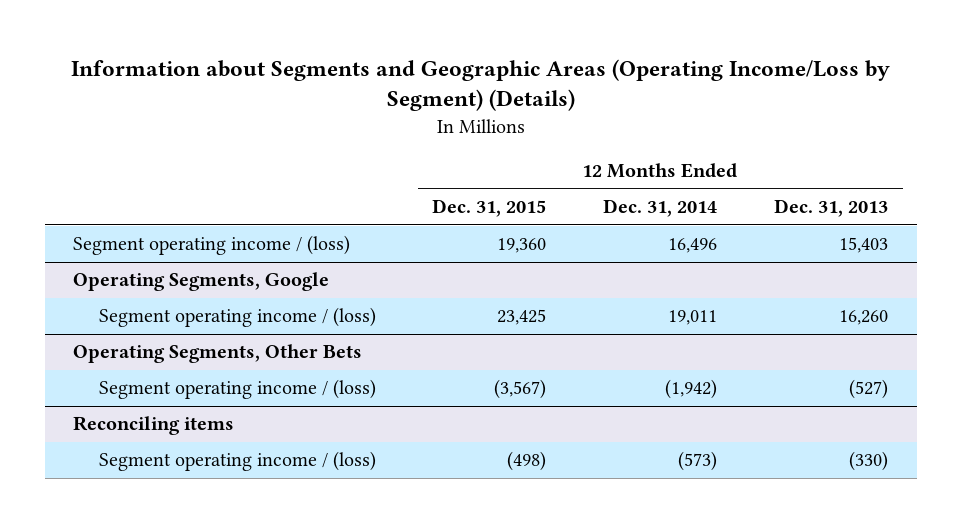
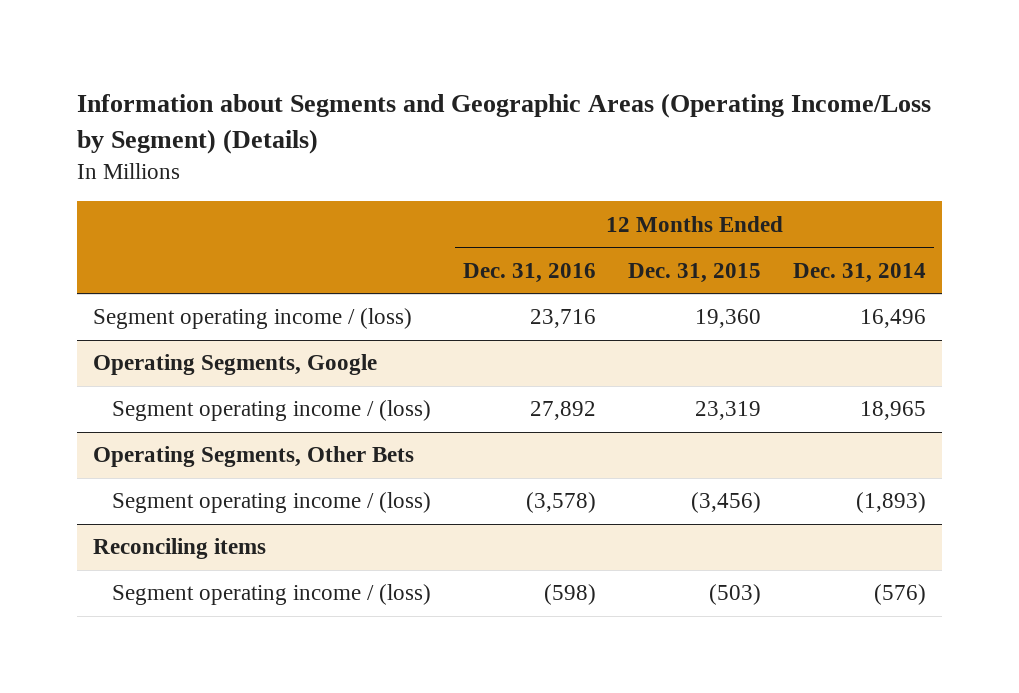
[774,199,889,218] Dec. 31, 2013 -> none
none -> [463,262,597,283] Dec. 31, 2016
[497,309,547,326] 23,425 -> [695,401,762,421] 23,319
[668,310,718,326] 19,011 -> [860,401,927,421] 18,965
[494,379,547,400] (3,567) -> [691,492,762,514] (3,456)
[665,379,718,400] (1,942) -> [856,492,927,514] (1,893)
[507,451,547,472] (498) -> [709,584,762,606] (503)
[678,451,718,472] (573) -> [874,584,927,606] (576)

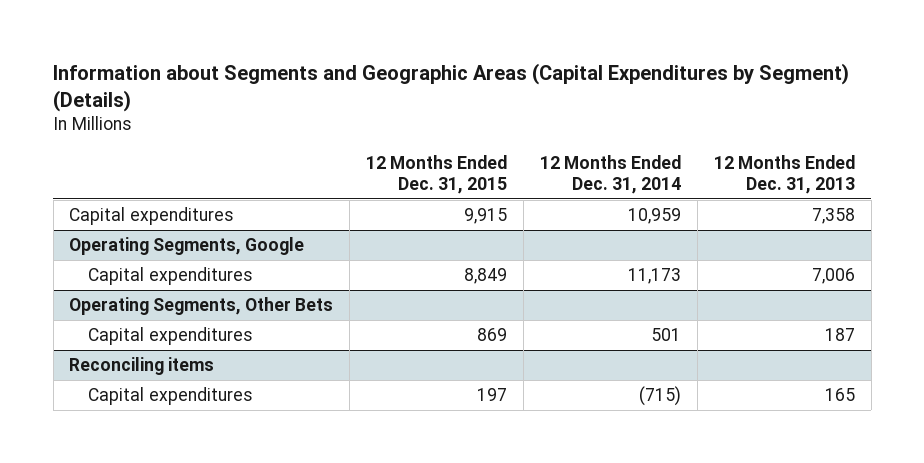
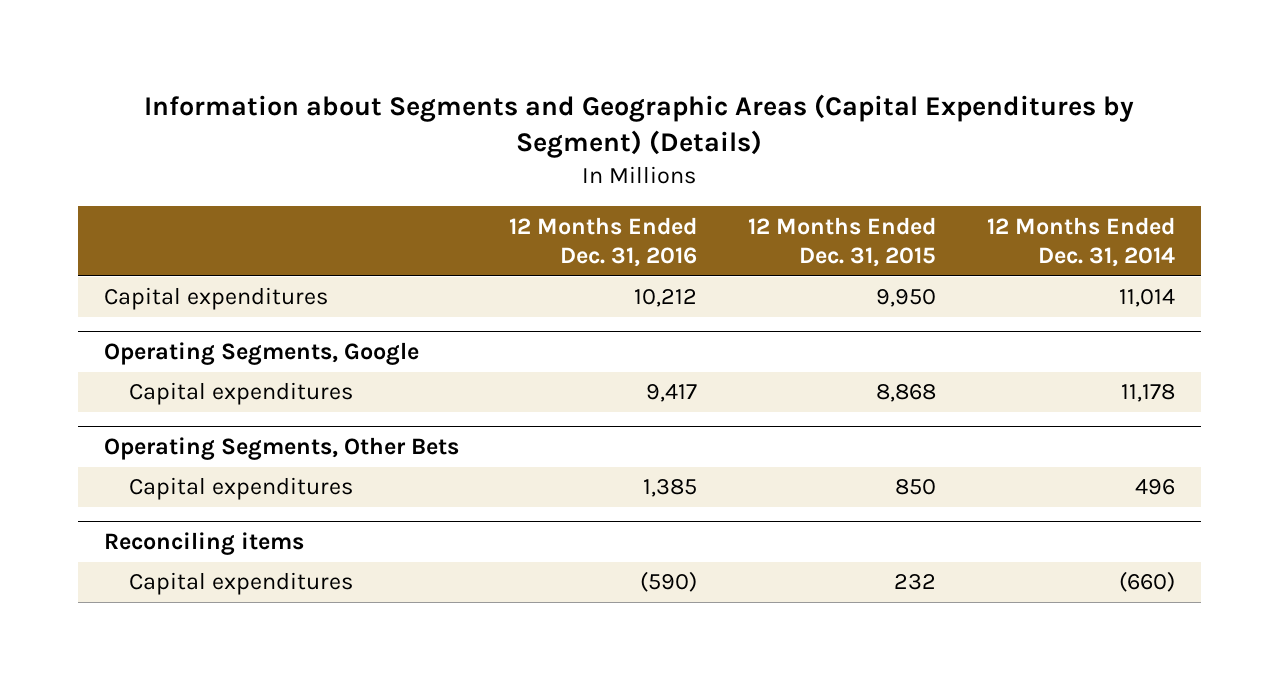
[713,154,855,194] 12 Months Ended Dec. 31, 2013 -> none
none -> [509,216,698,268] 12 Months Ended Dec. 31, 2016
[464,208,508,225] 9,915 -> [876,289,937,308] 9,950
[627,208,681,225] 10,959 -> [1119,289,1176,308] 11,014
[464,268,508,285] 8,849 -> [876,384,937,403] 8,868
[627,268,681,285] 11,173 -> [1121,384,1176,403] 11,178
[477,328,508,342] 869 -> [895,479,937,496] 850
[650,328,681,342] 501 -> [1135,479,1176,496] 496
[477,388,508,402] 197 -> [894,574,937,591] 232
[638,386,681,407] (715) -> [1119,571,1176,593] (660)

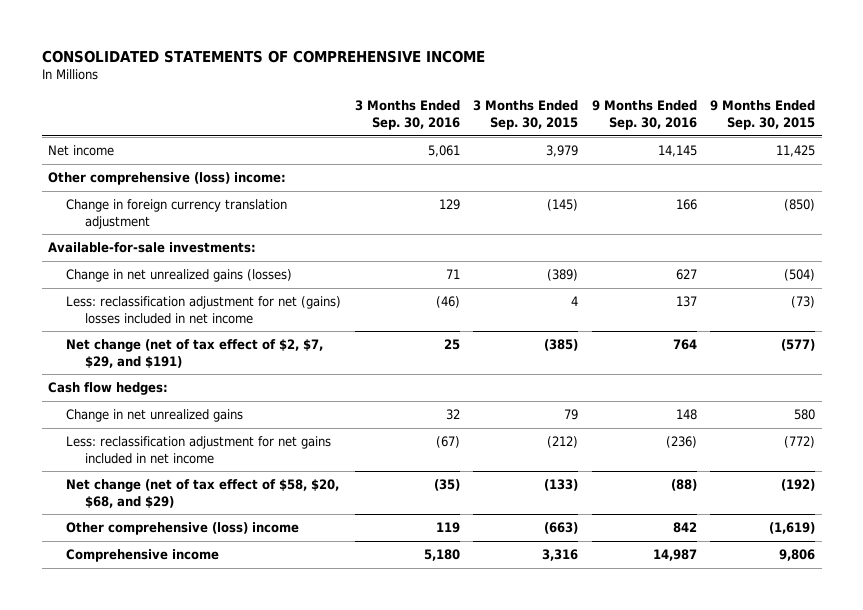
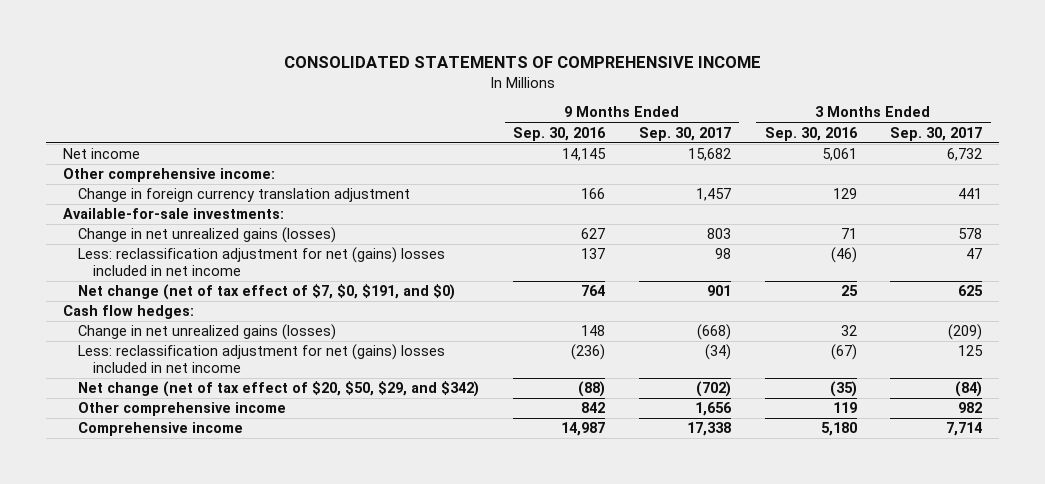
[473,100,579,131] 3 Months Ended Sep. 30, 2015 -> none
[709,100,815,131] 9 Months Ended Sep. 30, 2015 -> none
none -> [638,126,731,141] Sep. 30, 2017
none -> [890,126,983,141] Sep. 30, 2017
[48,172,287,186] Other comprehensive (loss) income: -> [62,168,275,183] Other comprehensive income:
[66,339,324,368] Net change (net of tax effect of $2, $7, $29, and $191) -> [78,284,456,301] Net change (net of tax effect of $7, $0, $191, and $0)
[66,409,244,423] Change in net unrealized gains -> [78,324,337,341] Change in net unrealized gains (losses)
[66,436,332,464] Less: reclassification adjustment for net gains included in net income -> [78,344,446,374] Less: reclassification adjustment for net (gains) losses included in net income
[66,479,340,508] Net change (net of tax effect of $58, $20, $68, and $29) -> [78,381,480,398] Net change (net of tax effect of $20, $50, $29, and $342)
[66,522,300,536] Other comprehensive (loss) income -> [78,402,287,417] Other comprehensive income

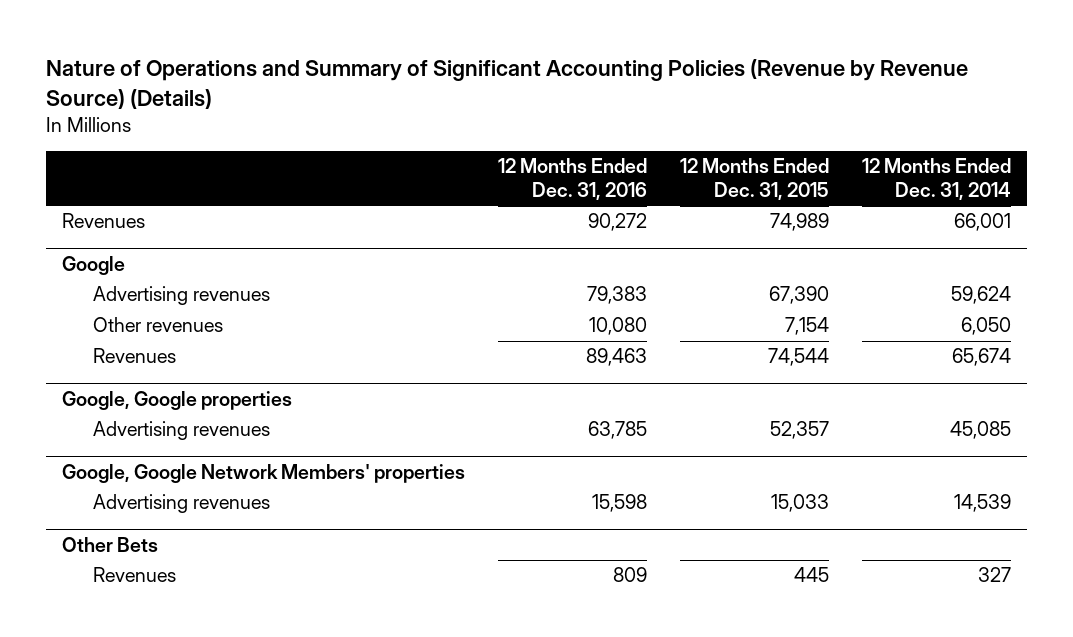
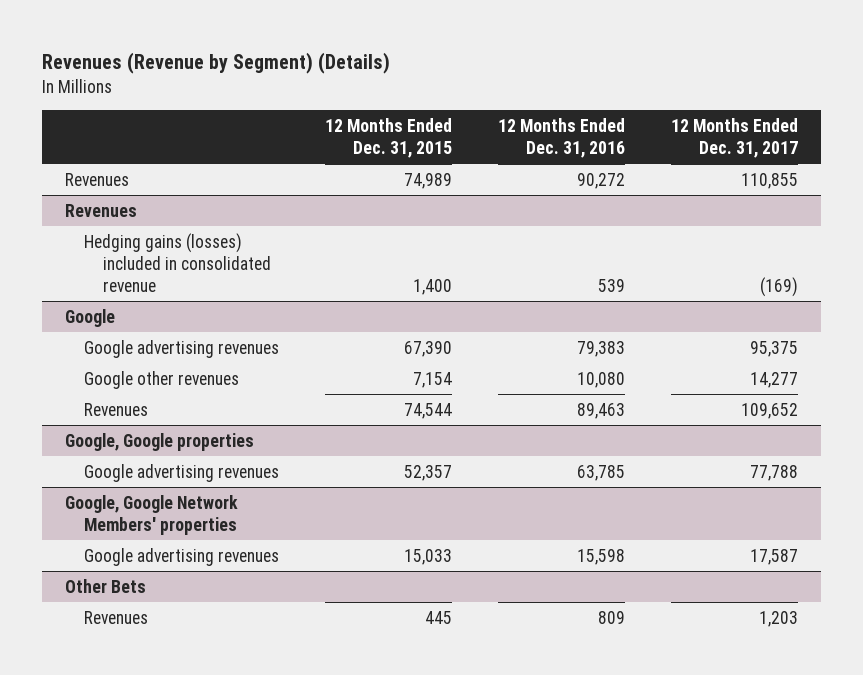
[45,58,968,109] Nature of Operations and Summary of Significant Accounting Policies (Revenue by Revenue Source) (Details) -> [41,52,390,75] Revenues (Revenue by Segment) (Details)
[861,158,1011,200] 12 Months Ended Dec. 31, 2014 -> none
none -> [670,117,798,158] 12 Months Ended Dec. 31, 2017
none -> [64,203,137,217] Revenues
none -> [84,232,272,292] Hedging gains (losses) included in consolidated revenue
[93,286,271,306] Advertising revenues -> [84,339,280,358] Google advertising revenues
[93,317,224,333] Other revenues -> [84,370,240,389] Google other revenues
[93,421,271,441] Advertising revenues -> [84,463,280,482] Google advertising revenues
[93,494,271,514] Advertising revenues -> [84,547,280,566] Google advertising revenues

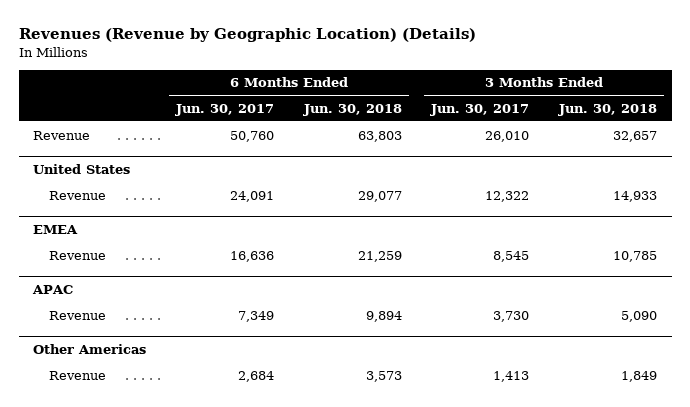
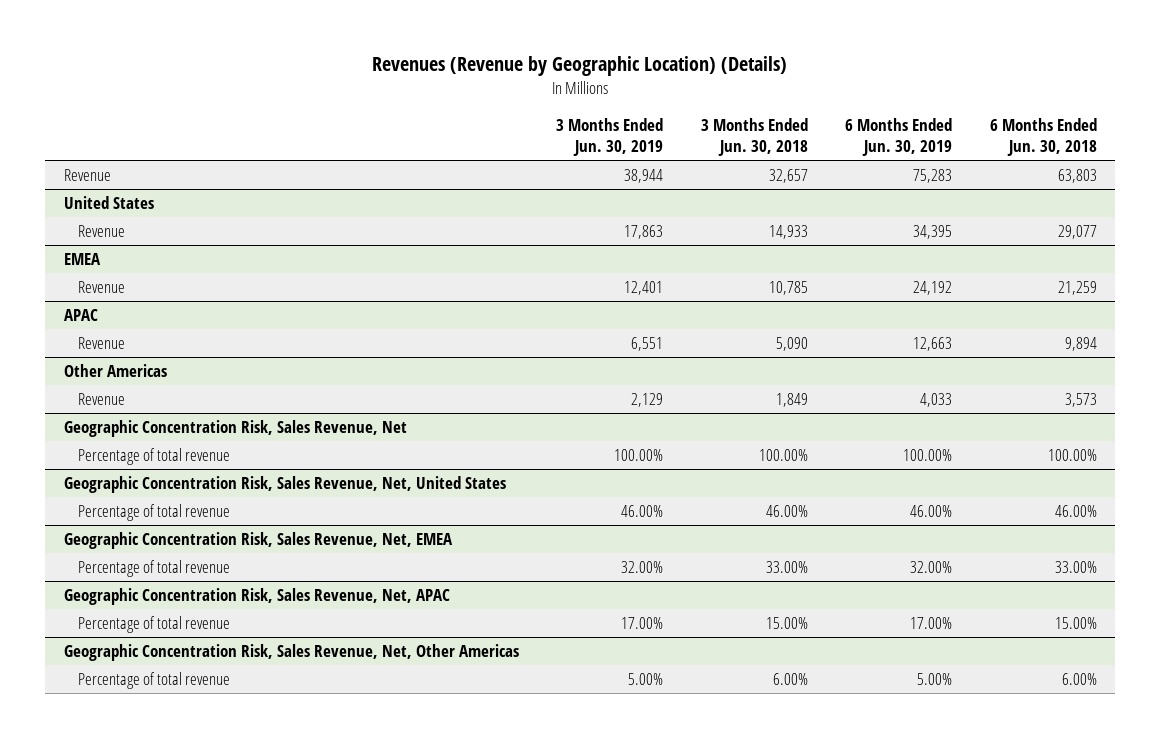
[175,103,275,116] Jun. 30, 2017 -> none
[430,103,530,116] Jun. 30, 2017 -> none
none -> [556,117,664,157] 3 Months Ended Jun. 30, 2019
none -> [845,117,953,157] 6 Months Ended Jun. 30, 2019
none -> [63,420,407,438] Geographic Concentration Risk, Sales Revenue, Net
none -> [78,448,231,466] Percentage of total revenue
none -> [63,476,506,494] Geographic Concentration Risk, Sales Revenue, Net, United States
none -> [78,504,231,522] Percentage of total revenue
none -> [63,532,453,550] Geographic Concentration Risk, Sales Revenue, Net, EMEA
none -> [78,560,231,578] Percentage of total revenue
none -> [63,588,450,606] Geographic Concentration Risk, Sales Revenue, Net, APAC
none -> [78,616,231,634] Percentage of total revenue
none -> [63,644,519,662] Geographic Concentration Risk, Sales Revenue, Net, Other Americas
none -> [78,672,231,690] Percentage of total revenue

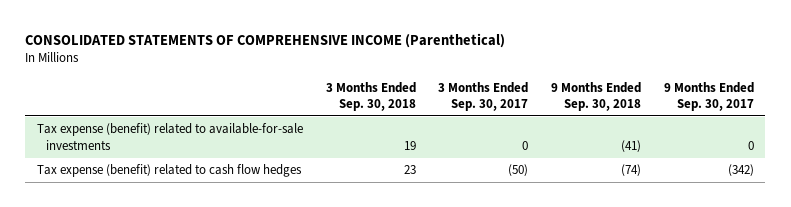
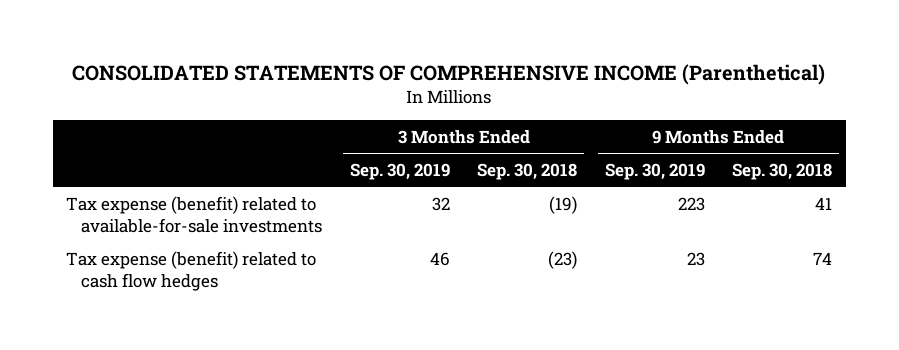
[438,81,529,111] 3 Months Ended Sep. 30, 2017 -> none
[663,81,754,111] 9 Months Ended Sep. 30, 2017 -> none
none -> [349,162,450,180] Sep. 30, 2019
none -> [604,162,705,180] Sep. 30, 2019
[403,140,416,150] 19 -> [549,195,578,214] (19)
[621,139,642,152] (41) -> [815,196,833,210] 41
[403,165,416,175] 23 -> [548,250,578,269] (23)
[621,164,642,177] (74) -> [813,251,833,265] 74

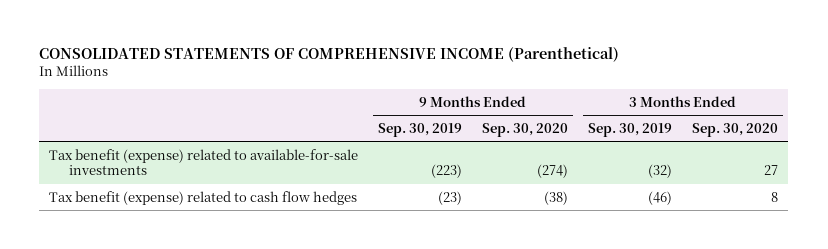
[477,162,578,180] Sep. 30, 2018 -> none
[732,162,833,180] Sep. 30, 2018 -> none
none -> [482,122,569,137] Sep. 30, 2020
none -> [692,122,779,137] Sep. 30, 2020
[66,195,323,233] Tax expense (benefit) related to available-for-sale investments -> [49,148,359,176] Tax benefit (expense) related to available-for-sale investments
[431,196,450,211] 32 -> [648,164,673,179] (32)
[677,196,705,211] 223 -> [431,164,463,179] (223)
[66,250,317,291] Tax expense (benefit) related to cash flow hedges -> [49,190,358,205] Tax benefit (expense) related to cash flow hedges
[429,251,450,266] 46 -> [648,190,673,205] (46)
[686,251,705,266] 23 -> [438,190,463,205] (23)

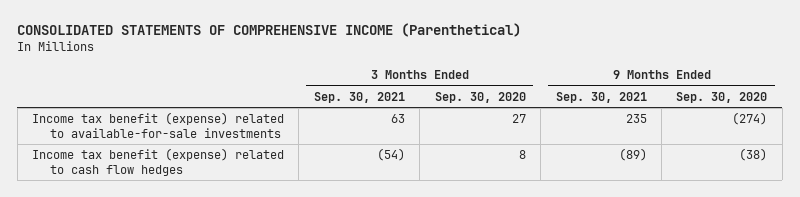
[378,122,463,137] Sep. 30, 2019 -> none
[588,122,673,137] Sep. 30, 2019 -> none
none -> [313,91,405,103] Sep. 30, 2021
none -> [555,91,647,103] Sep. 30, 2021
[49,148,359,176] Tax benefit (expense) related to available-for-sale investments -> [32,112,285,138] Income tax benefit (expense) related to available-for-sale investments
[49,190,358,205] Tax benefit (expense) related to cash flow hedges -> [32,148,285,176] Income tax benefit (expense) related to cash flow hedges

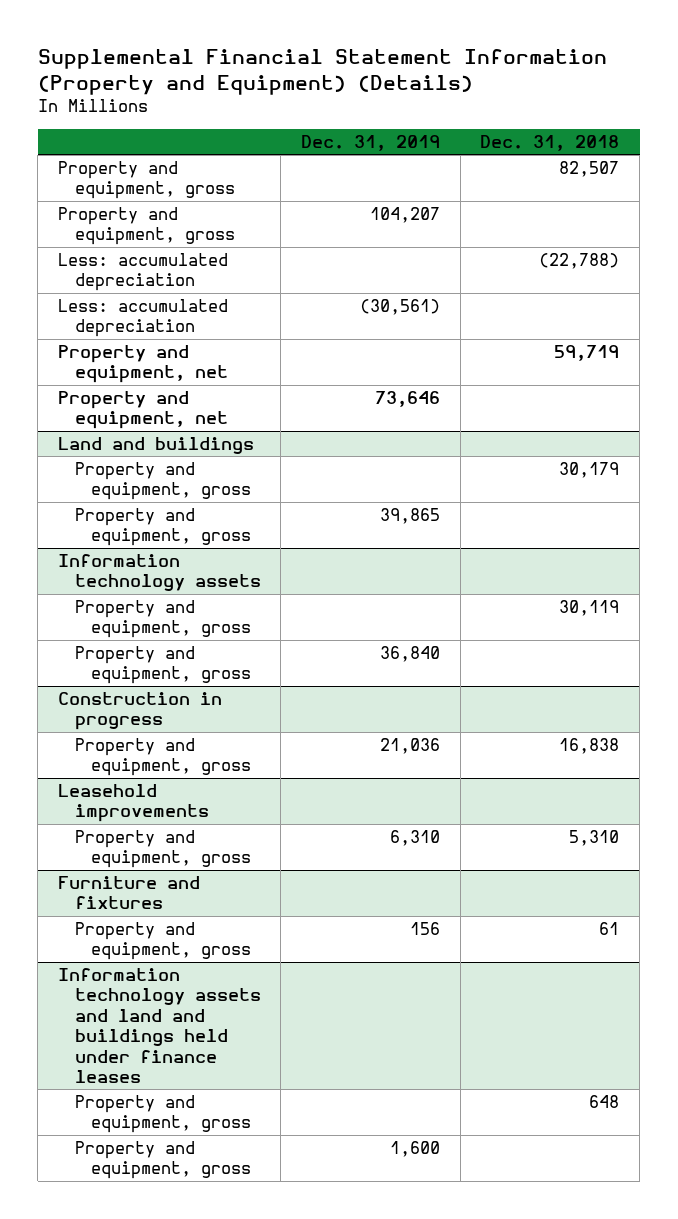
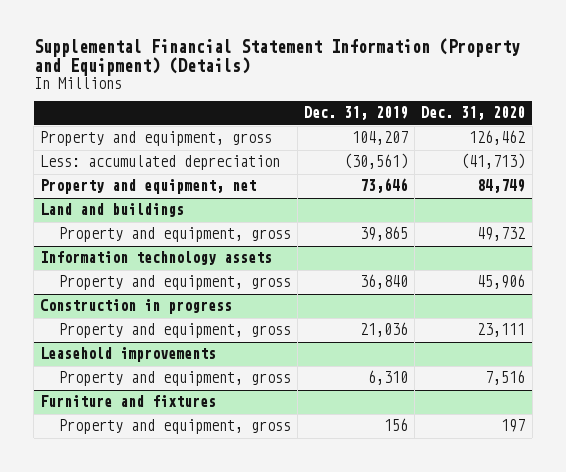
[480,134,620,151] Dec. 31, 2018 -> none
none -> [421,106,526,121] Dec. 31, 2020
[58,160,235,200] Property and equipment, gross -> none
[58,252,229,292] Less: accumulated depreciation -> none
[58,344,228,384] Property and equipment, net -> none
[74,461,251,501] Property and equipment, gross -> none
[74,599,251,639] Property and equipment, gross -> none
[58,967,261,1083] Information technology assets and land and buildings held under finance leases -> none
[74,1094,251,1134] Property and equipment, gross -> none
[74,1140,251,1180] Property and equipment, gross -> none

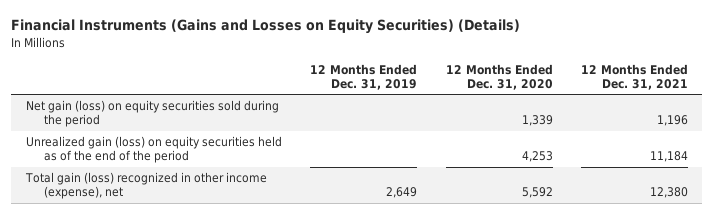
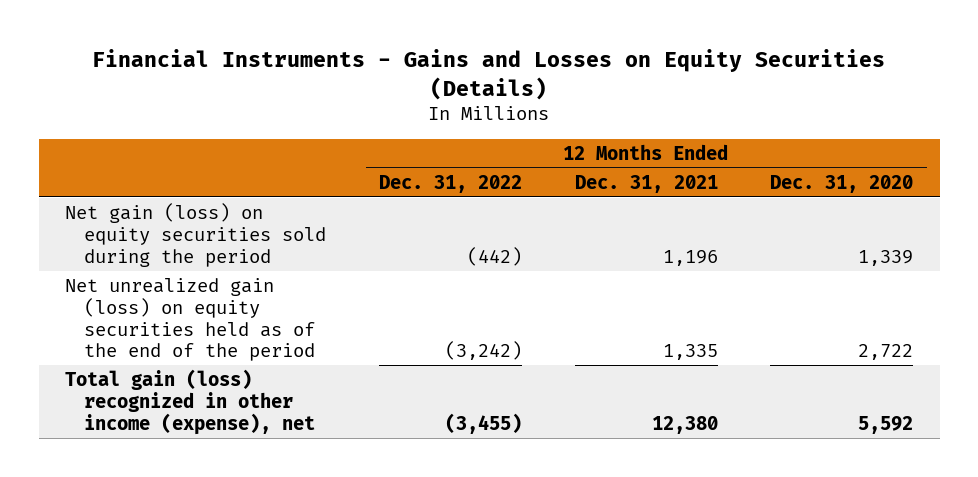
[11,19,521,35] Financial Instruments (Gains and Losses on Equity Securities) (Details) -> [92,49,886,100] Financial Instruments - Gains and Losses on Equity Securities (Details)
[310,63,418,91] 12 Months Ended Dec. 31, 2019 -> none
none -> [379,174,523,193] Dec. 31, 2022
[25,135,282,164] Unrealized gain (loss) on equity securities held as of the end of the period -> [64,277,316,362] Net unrealized gain (loss) on equity securities held as of the end of the period
[521,151,553,163] 4,253 -> [858,344,914,361] 2,722
[649,151,688,163] 11,184 -> [662,344,718,361] 1,335

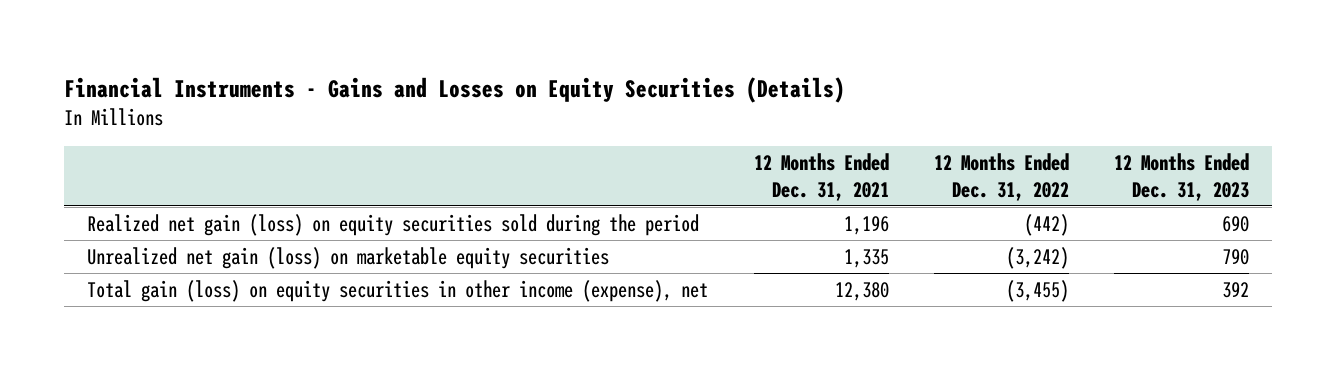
[770,174,914,193] Dec. 31, 2020 -> none
none -> [1114,152,1250,201] 12 Months Ended Dec. 31, 2023
[64,202,327,267] Net gain (loss) on equity securities sold during the period -> [87,213,700,236] Realized net gain (loss) on equity securities sold during the period
[64,277,316,362] Net unrealized gain (loss) on equity securities held as of the end of the period -> [87,246,610,269] Unrealized net gain (loss) on marketable equity securities
[64,368,316,435] Total gain (loss) recognized in other income (expense), net -> [87,279,709,302] Total gain (loss) on equity securities in other income (expense), net

